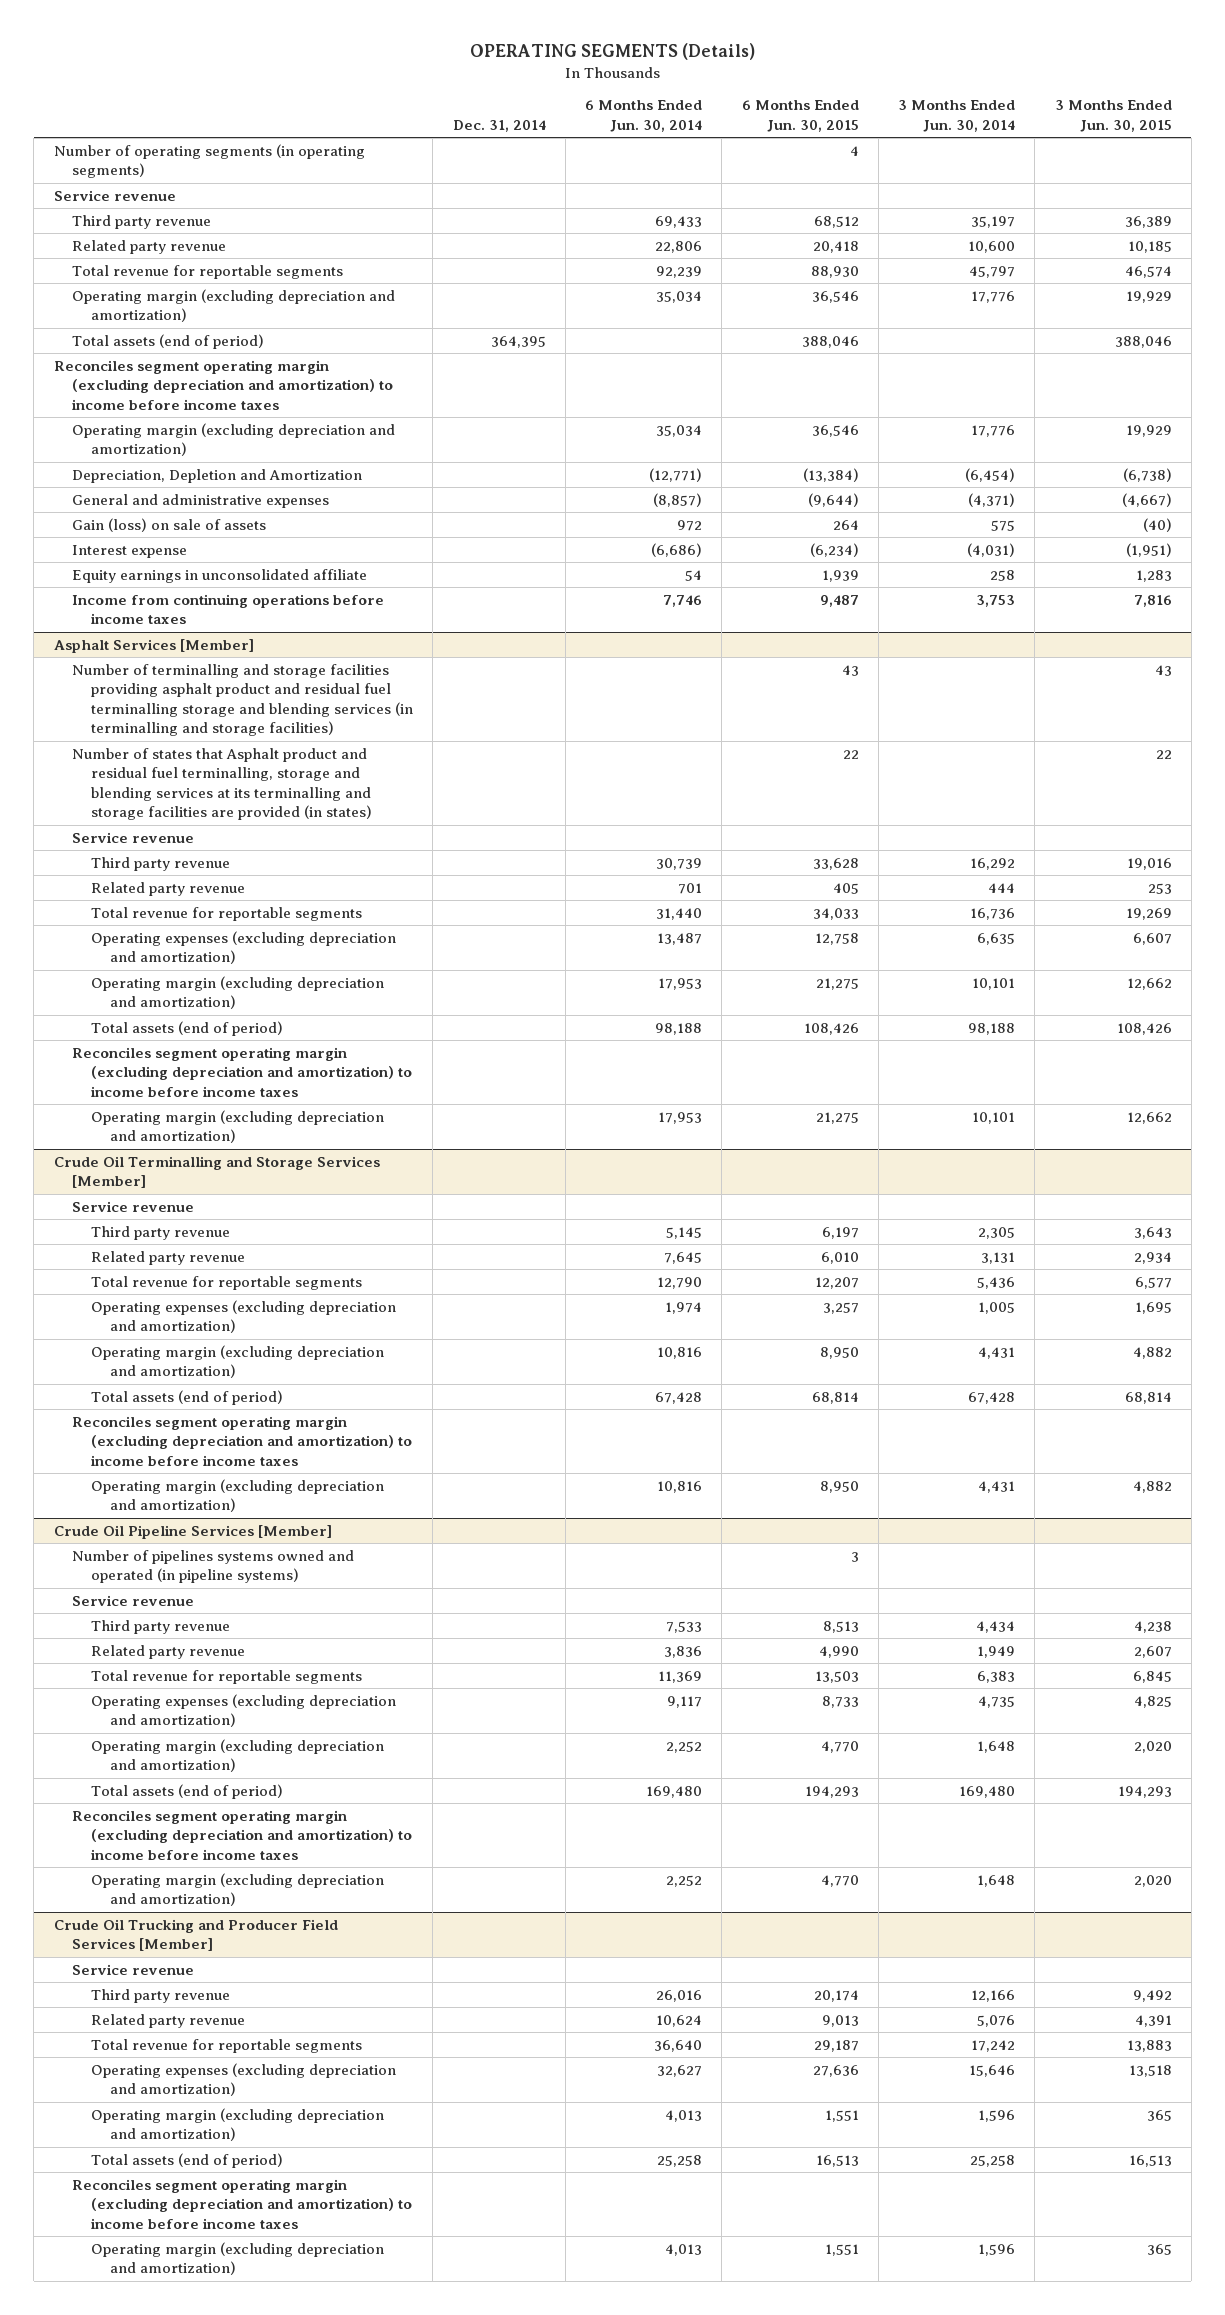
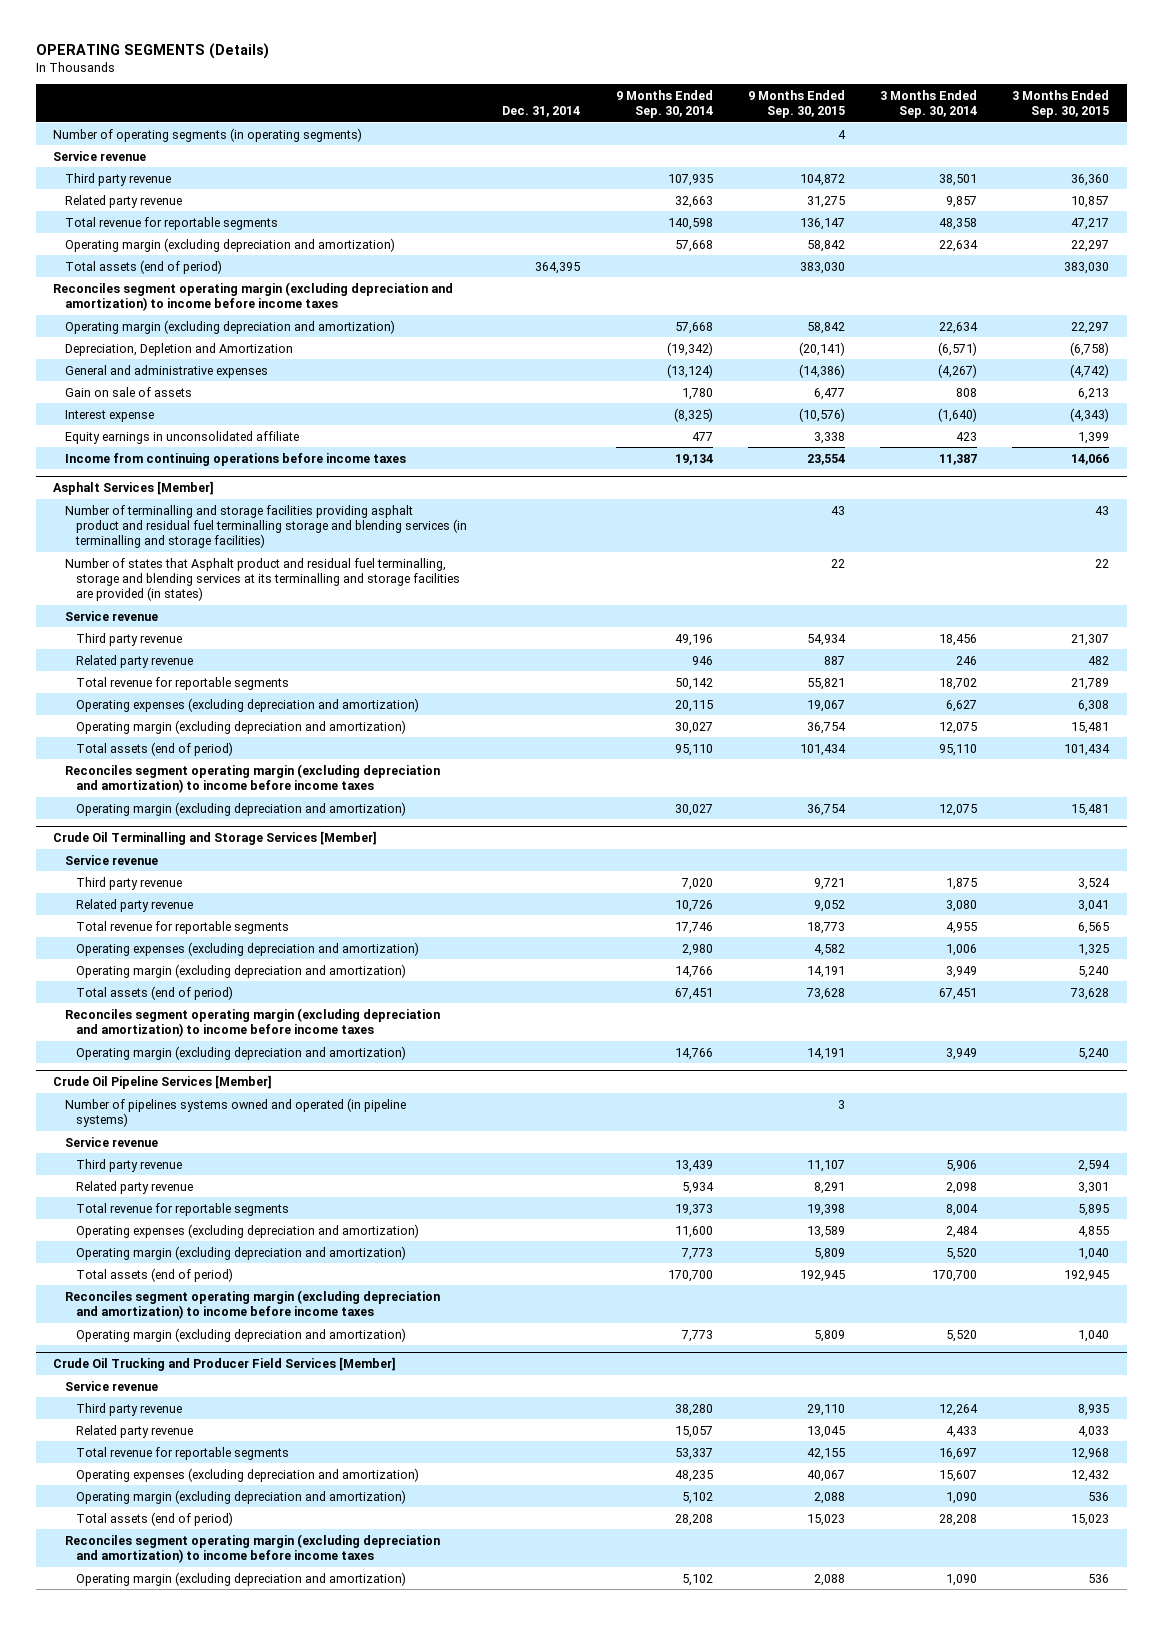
[585,100,703,132] 6 Months Ended Jun. 30, 2014 -> none
[741,100,859,132] 6 Months Ended Jun. 30, 2015 -> none
[898,100,1016,132] 3 Months Ended Jun. 30, 2014 -> none
[1054,100,1172,132] 3 Months Ended Jun. 30, 2015 -> none
none -> [615,89,713,119] 9 Months Ended Sep. 30, 2014
none -> [747,89,845,119] 9 Months Ended Sep. 30, 2015
none -> [880,89,978,119] 3 Months Ended Sep. 30, 2014
none -> [1012,89,1110,119] 3 Months Ended Sep. 30, 2015
[72,517,267,532] Gain (loss) on sale of assets -> [64,386,192,397] Gain on sale of assets

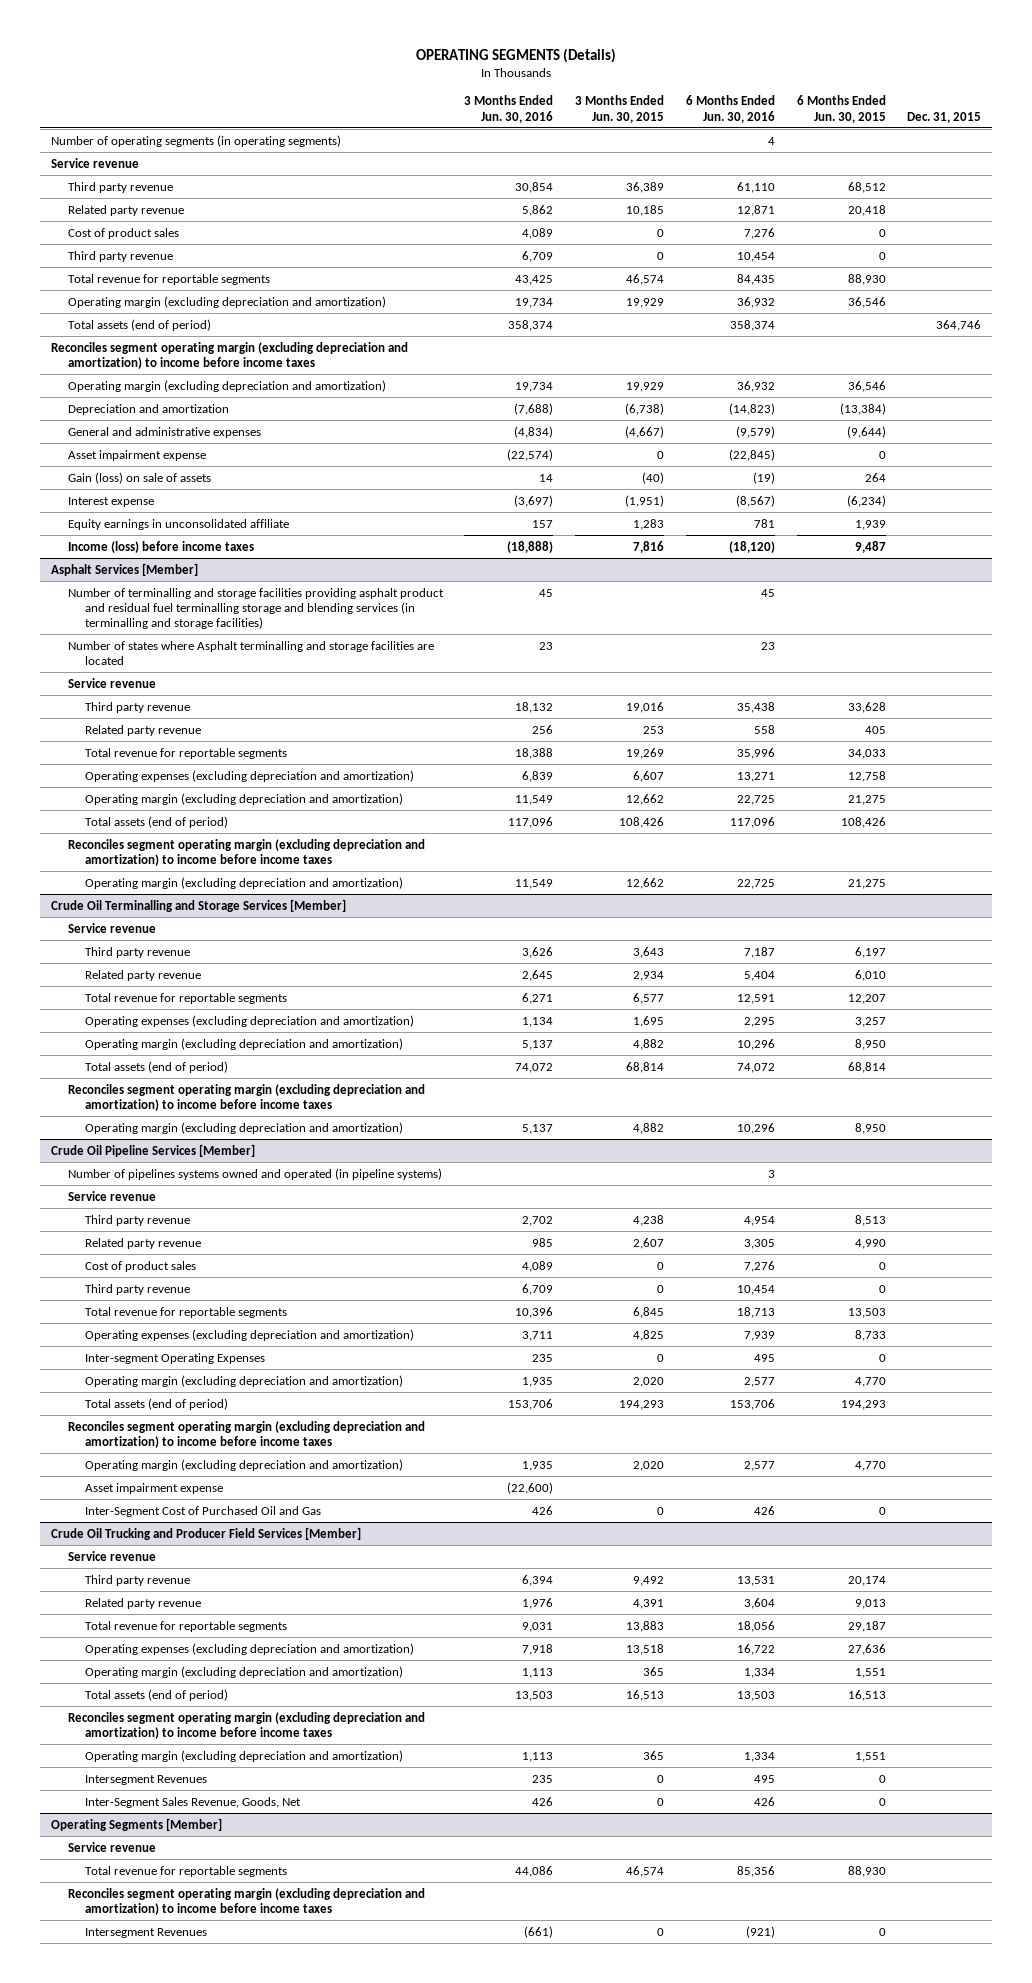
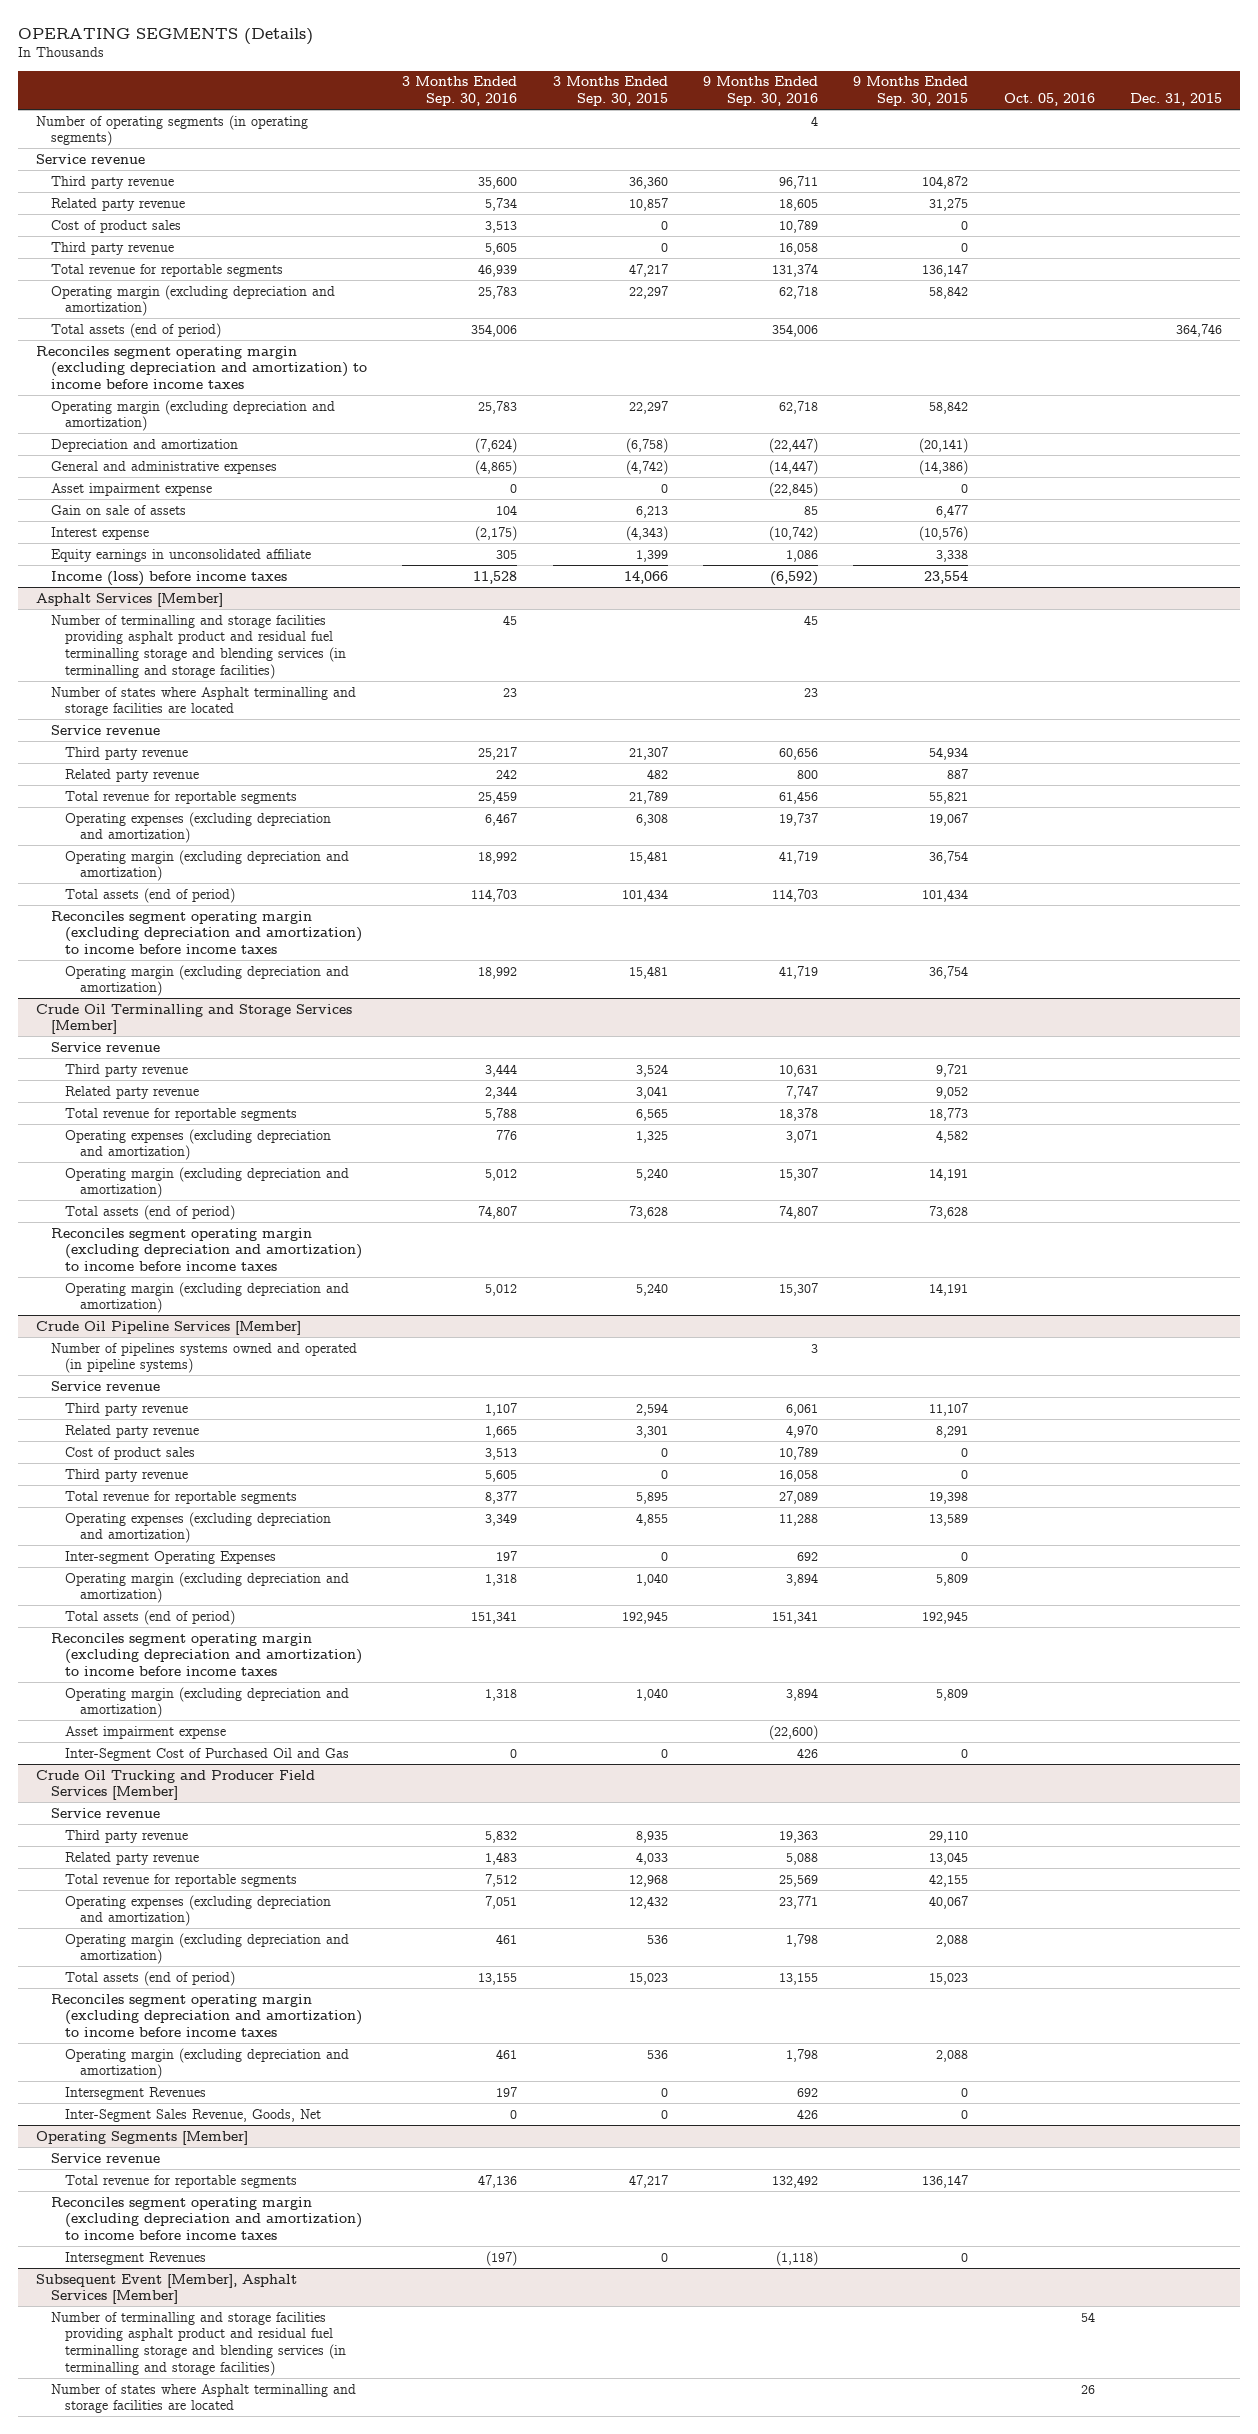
[464,95,554,123] 3 Months Ended Jun. 30, 2016 -> none
[575,95,665,123] 3 Months Ended Jun. 30, 2015 -> none
[685,95,775,123] 6 Months Ended Jun. 30, 2016 -> none
[796,95,886,123] 6 Months Ended Jun. 30, 2015 -> none
none -> [402,76,518,106] 3 Months Ended Sep. 30, 2016
none -> [552,76,668,106] 3 Months Ended Sep. 30, 2015
none -> [702,76,818,106] 9 Months Ended Sep. 30, 2016
none -> [853,76,969,106] 9 Months Ended Sep. 30, 2015
none -> [1003,92,1095,106] Oct. 05, 2016
[67,471,211,484] Gain (loss) on sale of assets -> [50,504,186,515] Gain on sale of assets
none -> [36,2273,298,2305] Subsequent Event [Member], Asphalt Services [Member]
none -> [50,2311,347,2376] Number of terminalling and storage facilities providing asphalt product and residual fuel terminalling storage and blending services (in terminalling and storage facilities)
none -> [50,2383,356,2414] Number of states where Asphalt terminalling and storage facilities are located

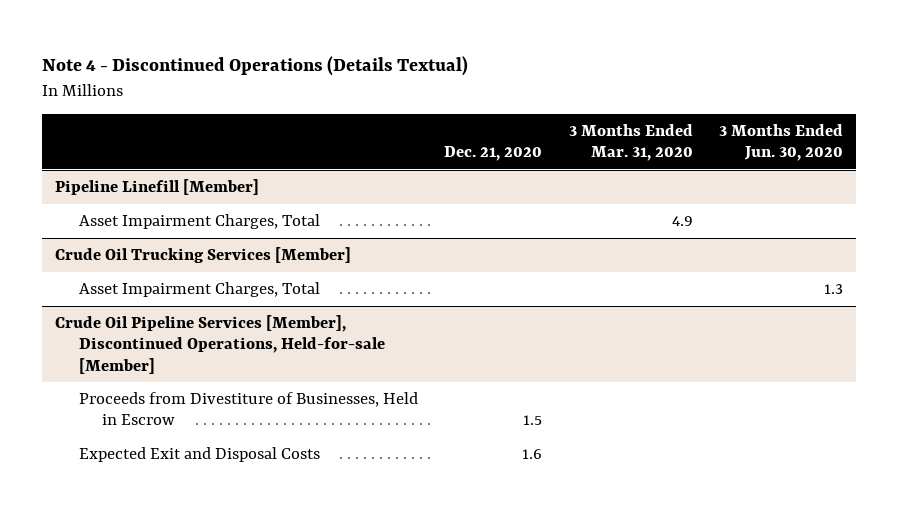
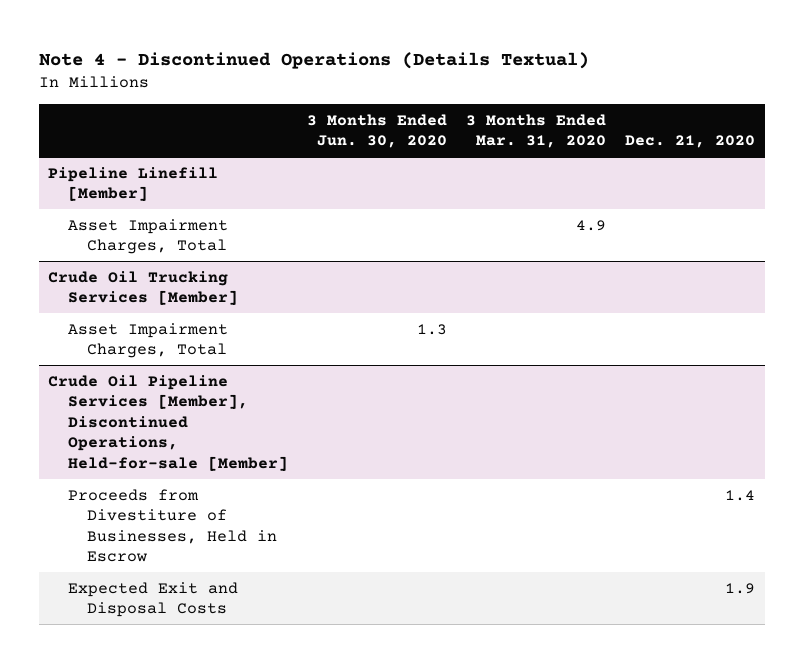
[523,415,543,426] 1.5 -> [725,489,756,501] 1.4
[522,449,543,460] 1.6 -> [725,582,756,594] 1.9

